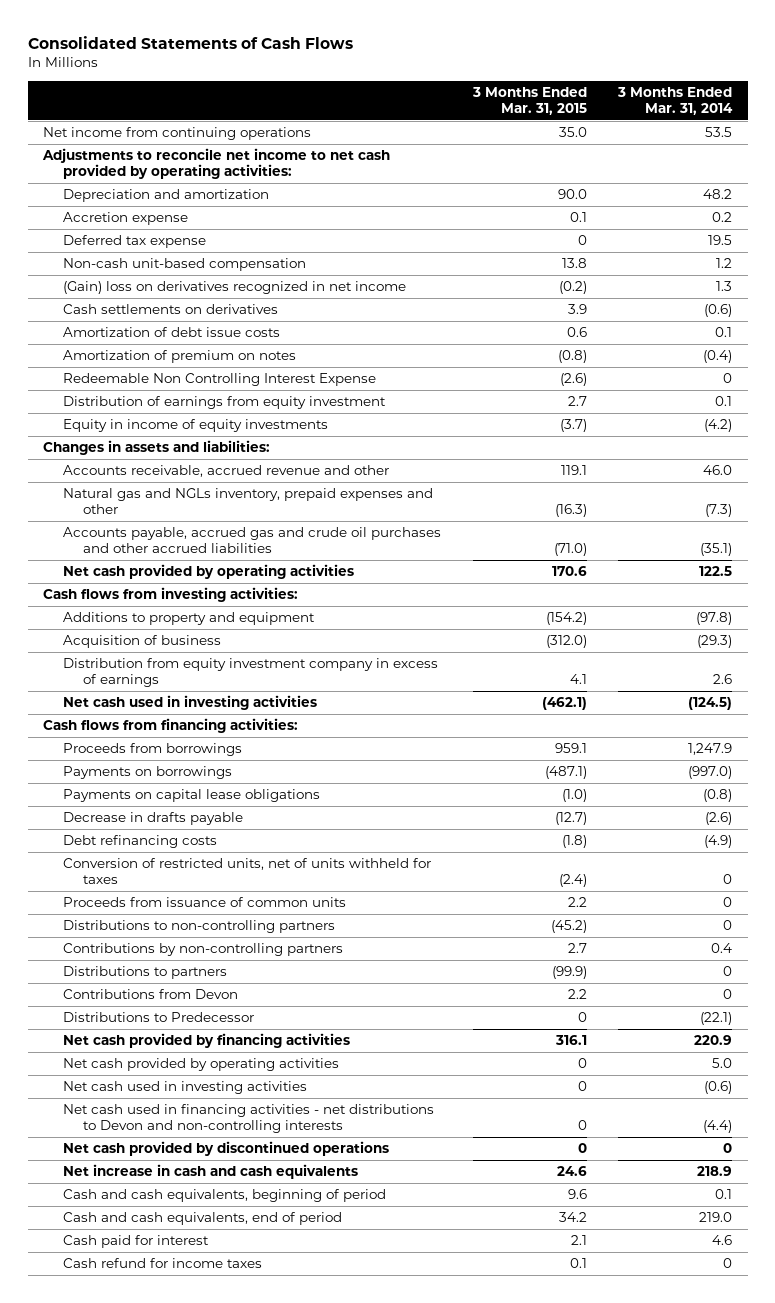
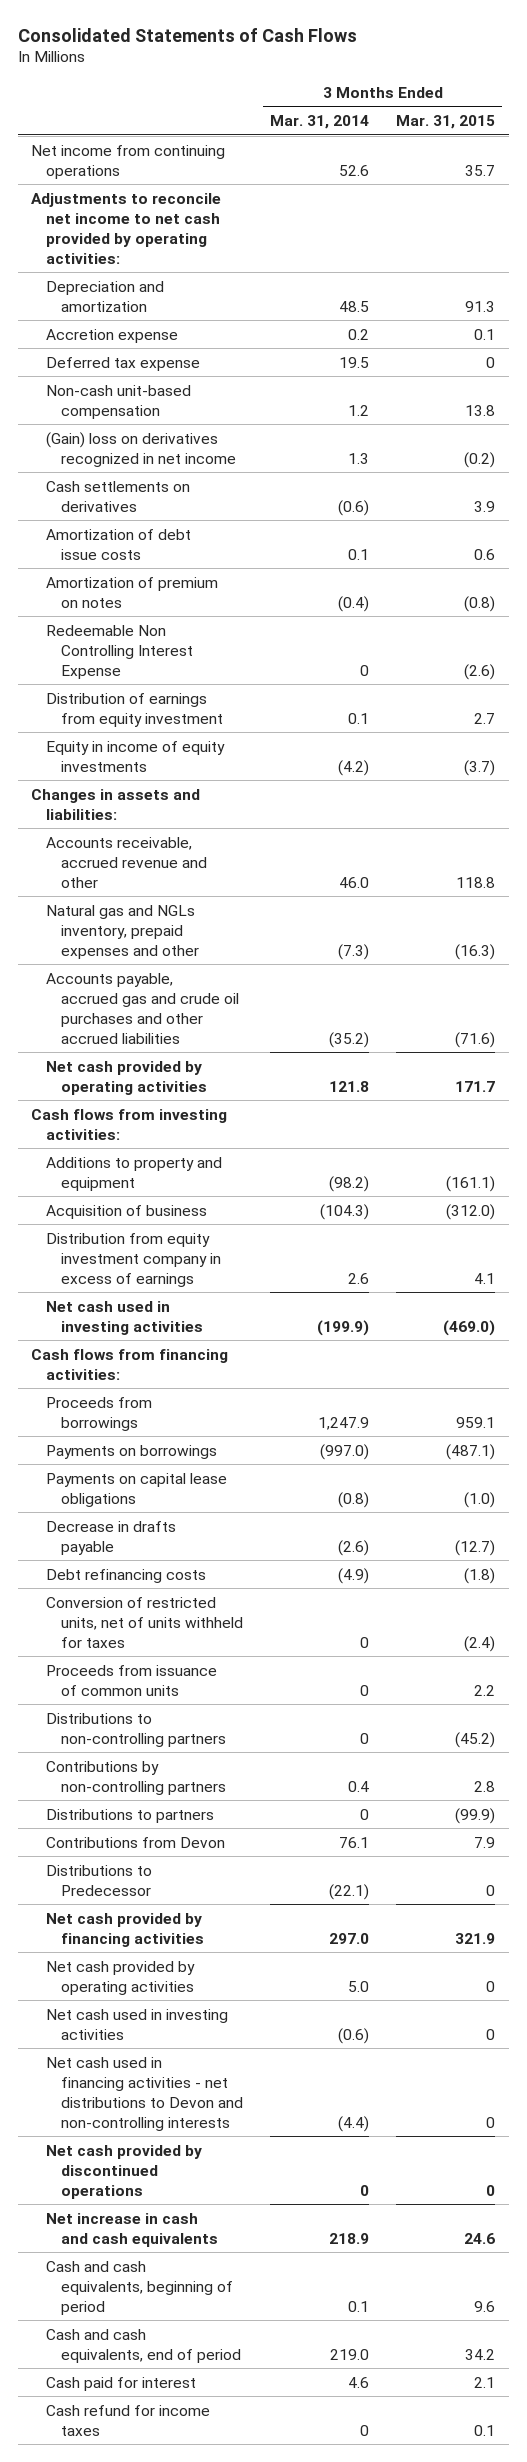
[558,127,587,138] 35.0 -> [465,164,496,176] 35.7
[704,127,732,138] 53.5 -> [338,164,369,176] 52.6
[557,189,587,200] 90.0 -> [465,300,496,312] 91.3
[702,189,732,200] 48.2 -> [338,300,369,312] 48.5
[560,465,587,476] 119.1 -> [456,876,496,888] 118.8
[553,543,587,557] (71.0) -> [455,1031,496,1048] (71.6)
[699,543,732,557] (35.1) -> [328,1031,369,1048] (35.2)
[551,566,587,577] 170.6 -> [455,1080,496,1092] 171.7
[698,566,732,577] 122.5 -> [328,1080,369,1092] 121.8
[545,612,587,626] (154.2) -> [446,1175,496,1192] (161.1)
[695,612,732,626] (97.8) -> [328,1175,369,1192] (98.2)
[696,635,732,649] (29.3) -> [319,1203,369,1220] (104.3)
[541,697,587,711] (462.1) -> [443,1319,496,1336] (469.0)
[687,697,732,711] (124.5) -> [316,1319,369,1336] (199.9)
[567,943,587,954] 2.7 -> [474,1780,496,1792] 2.8
[567,989,587,1000] 2.2 -> [474,1836,496,1848] 7.9
[722,989,732,1000] 0 -> [338,1836,369,1848] 76.1
[554,1035,587,1046] 316.1 -> [455,1932,496,1944] 321.9
[693,1035,732,1046] 220.9 -> [328,1932,369,1944] 297.0

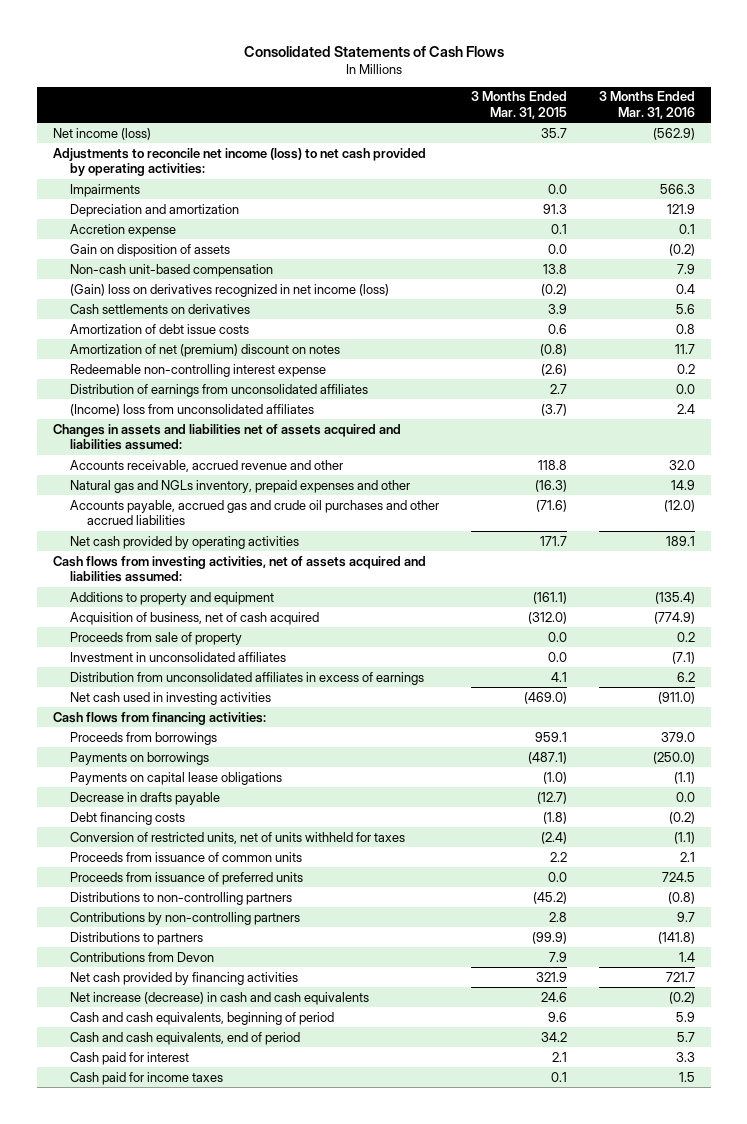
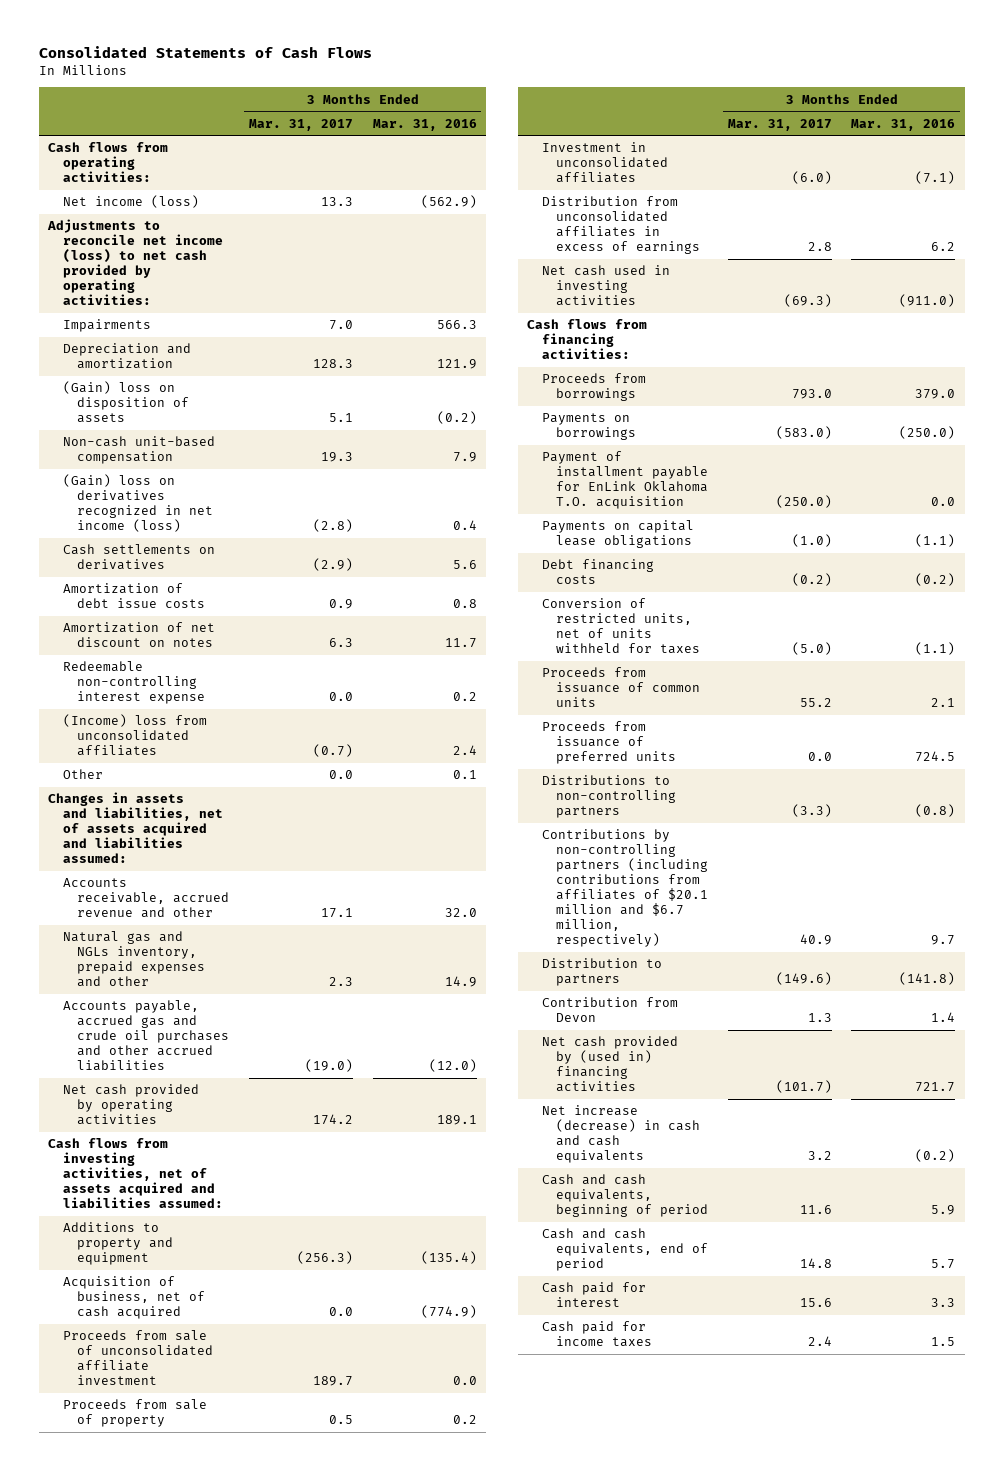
[470,91,567,120] 3 Months Ended Mar. 31, 2015 -> none
none -> [248,118,353,131] Mar. 31, 2017
none -> [48,142,169,183] Cash flows from operating activities:
[69,223,176,237] Accretion expense -> none
[69,243,230,257] Gain on disposition of assets -> [62,381,190,424] (Gain) loss on disposition of assets
[69,343,340,357] Amortization of net (premium) discount on notes -> [62,622,215,648] Amortization of net discount on notes
[69,383,368,397] Distribution of earnings from unconsolidated affiliates -> none
none -> [62,769,103,780] Other
[52,423,401,451] Changes in assets and liabilities net of assets acquired and liabilities assumed: -> [48,792,223,864] Changes in assets and liabilities, net of assets acquired and liabilities assumed:
none -> [62,1330,214,1386] Proceeds from sale of unconsolidated affiliate investment
none -> [541,451,709,510] Payment of installment payable for EnLink Oklahoma T.O. acquisition
[69,791,220,805] Decrease in drafts payable -> none
[69,911,300,925] Contributions by non-controlling partners -> [541,829,709,948] Contributions by non-controlling partners (including contributions from affiliates of $20.1 million and $6.7 million, respectively)
[69,931,203,945] Distributions to partners -> [541,958,662,987] Distribution to partners
[69,951,214,962] Contributions from Devon -> [541,997,678,1023] Contribution from Devon
[69,971,298,985] Net cash provided by financing activities -> [541,1036,678,1093] Net cash provided by (used in) financing activities

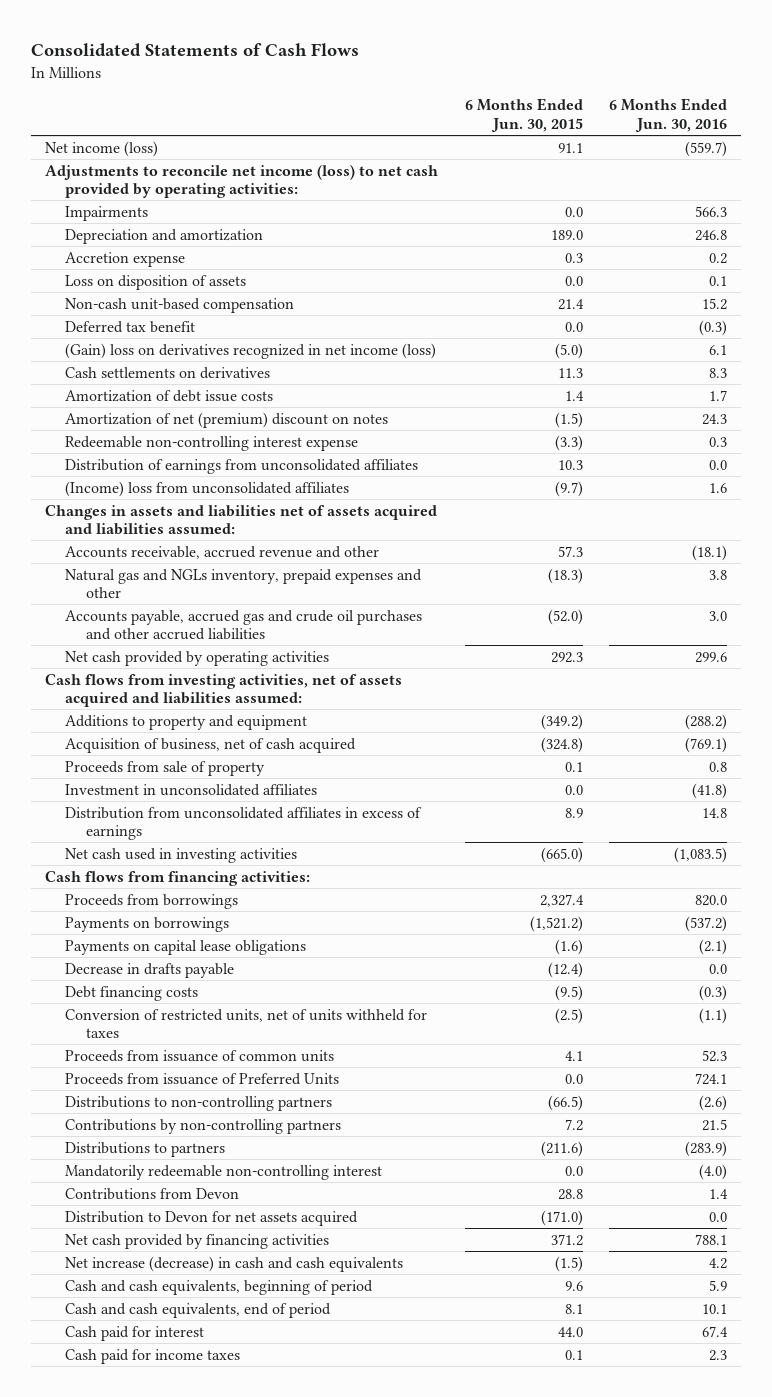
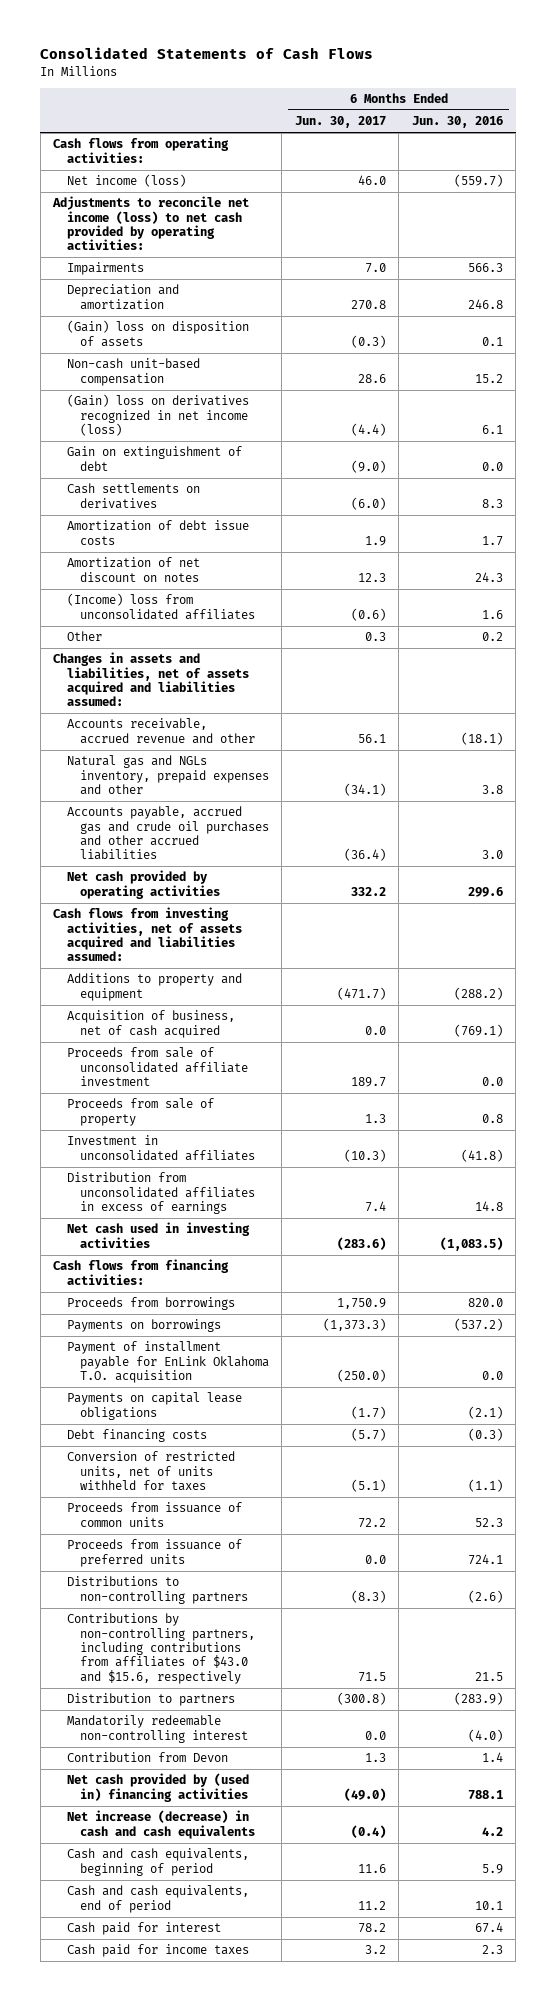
[464,98,583,132] 6 Months Ended Jun. 30, 2015 -> none
none -> [294,116,386,129] Jun. 30, 2017
none -> [53,137,230,163] Cash flows from operating activities:
[65,251,186,267] Accretion expense -> none
[65,274,247,290] Loss on disposition of assets -> [66,320,249,347] (Gain) loss on disposition of assets
[65,320,196,333] Deferred tax benefit -> none
none -> [66,446,242,471] Gain on extinguishment of debt
[65,435,359,451] Redeemable non-controlling interest expense -> none
[65,458,419,474] Distribution of earnings from unconsolidated affiliates -> none
[65,411,389,428] Amortization of net (premium) discount on notes -> [66,557,200,582] Amortization of net discount on notes
none -> [66,631,102,642] Other
[44,504,437,536] Changes in assets and liabilities net of assets acquired and liabilities assumed: -> [53,652,249,707] Changes in assets and liabilities, net of assets acquired and liabilities assumed:
none -> [66,1047,248,1087] Proceeds from sale of unconsolidated affiliate investment
none -> [66,1341,269,1384] Payment of installment payable for EnLink Oklahoma T.O. acquisition
[65,962,235,978] Decrease in drafts payable -> none
[65,1072,340,1085] Proceeds from issuance of Preferred Units -> [66,1539,242,1567] Proceeds from issuance of preferred units
[65,1118,342,1134] Contributions by non-controlling partners -> [66,1613,255,1684] Contributions by non-controlling partners, including contributions from affiliates of $43.0 and $15.6, respectively
[65,1141,226,1157] Distributions to partners -> [66,1693,235,1707] Distribution to partners
[65,1210,359,1226] Distribution to Devon for net assets acquired -> none
[65,1187,240,1200] Contributions from Devon -> [66,1752,228,1763] Contribution from Devon
[65,1233,330,1249] Net cash provided by financing activities -> [66,1773,249,1802] Net cash provided by (used in) financing activities

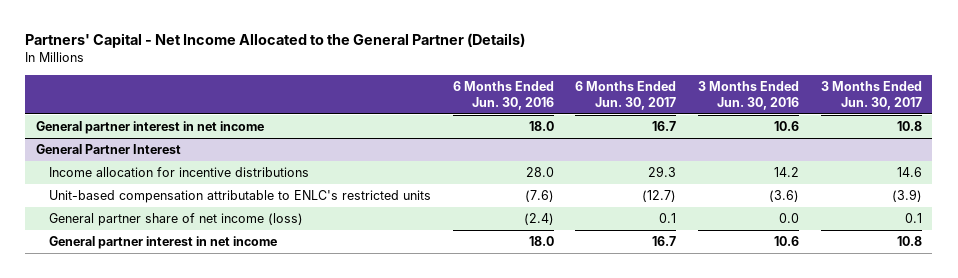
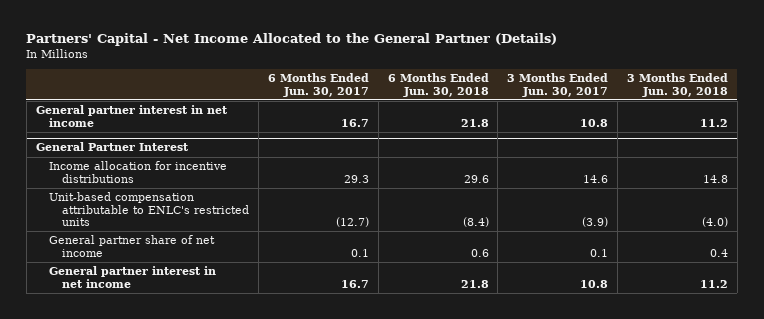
[452,80,554,110] 6 Months Ended Jun. 30, 2016 -> none
[697,80,799,110] 3 Months Ended Jun. 30, 2016 -> none
none -> [387,73,489,97] 6 Months Ended Jun. 30, 2018
none -> [627,73,729,97] 3 Months Ended Jun. 30, 2018
[48,213,303,227] General partner share of net income (loss) -> [48,235,215,257] General partner share of net income

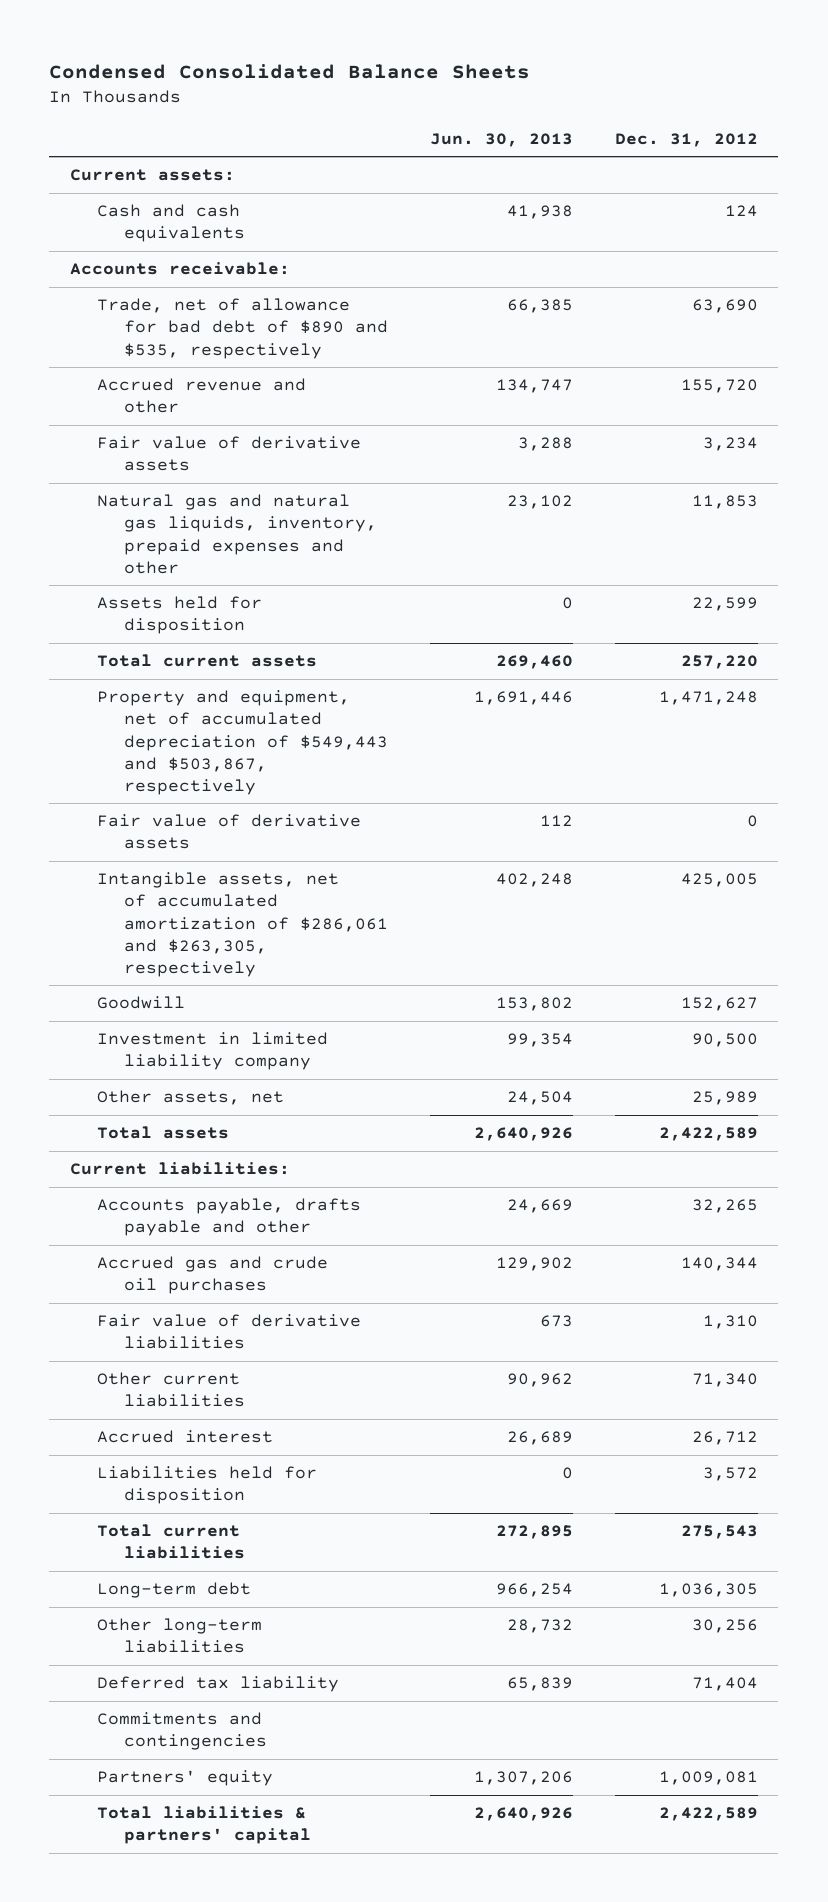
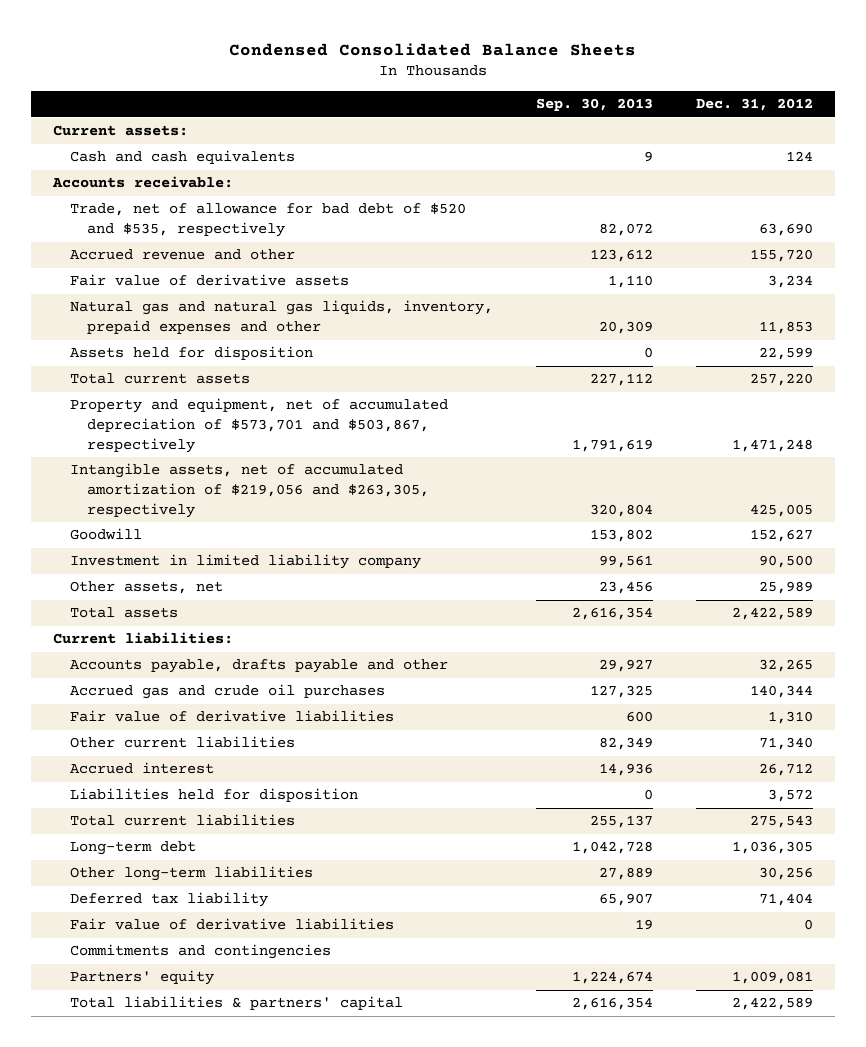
[429,132,573,147] Jun. 30, 2013 -> none
none -> [536,98,654,112] Sep. 30, 2013
[97,298,389,359] Trade, net of allowance for bad debt of $890 and $535, respectively -> [69,203,466,237] Trade, net of allowance for bad debt of $520 and $535, respectively
[97,814,362,850] Fair value of derivative assets -> none
[97,690,389,795] Property and equipment, net of accumulated depreciation of $549,443 and $503,867, respectively -> [69,398,448,453] Property and equipment, net of accumulated depreciation of $573,701 and $503,867, respectively
[97,872,389,977] Intangible assets, net of accumulated amortization of $286,061 and $263,305, respectively -> [69,463,430,518] Intangible assets, net of accumulated amortization of $219,056 and $263,305, respectively
none -> [69,918,394,931] Fair value of derivative liabilities

